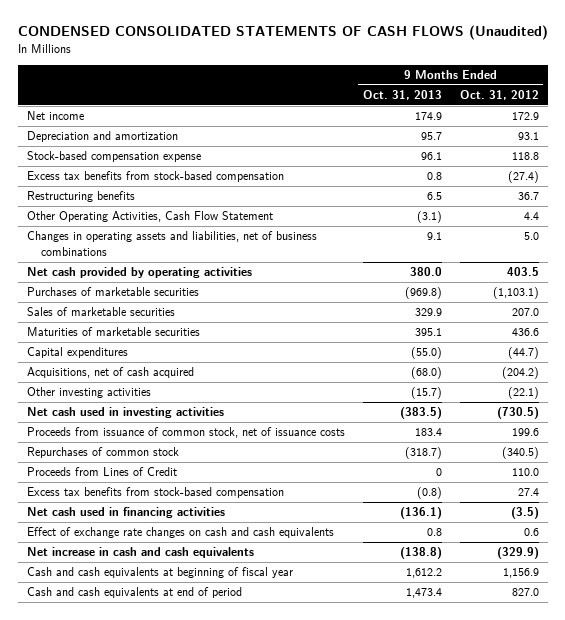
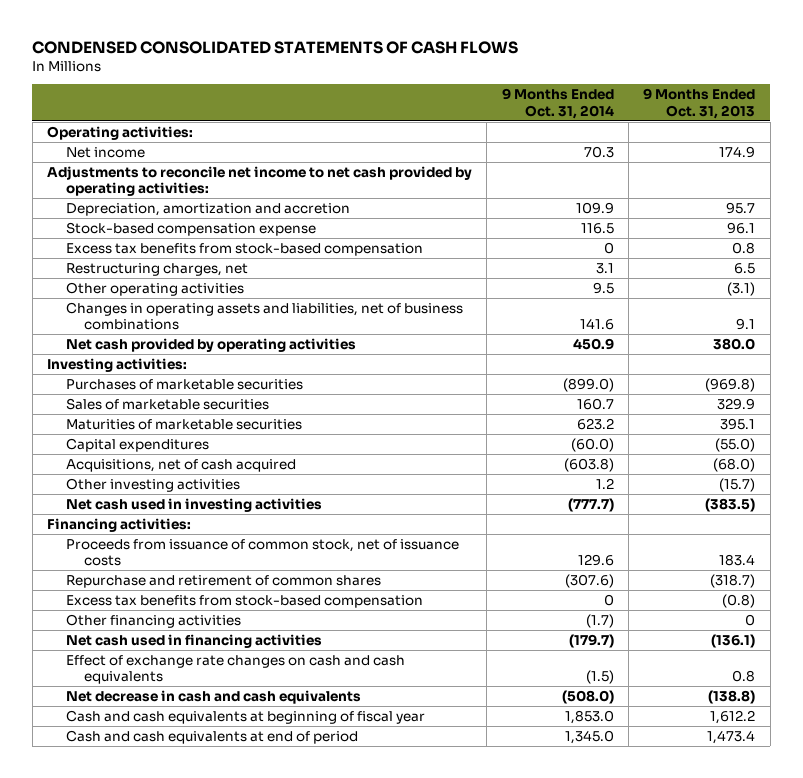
[17,25,548,41] CONDENSED CONSOLIDATED STATEMENTS OF CASH FLOWS (Unaudited) -> [32,40,519,54] CONDENSED CONSOLIDATED STATEMENTS OF CASH FLOWS
[459,90,539,101] Oct. 31, 2012 -> none
none -> [501,88,614,119] 9 Months Ended Oct. 31, 2014
none -> [47,125,194,140] Operating activities:
none -> [47,165,473,197] Adjustments to reconcile net income to net cash provided by operating activities:
[26,131,178,143] Depreciation and amortization -> [65,202,350,216] Depreciation, amortization and accretion
[26,191,135,203] Restructuring benefits -> [65,262,248,276] Restructuring charges, net
[26,211,273,223] Other Operating Activities, Cash Flow Statement -> [65,281,244,296] Other operating activities
none -> [47,357,188,372] Investing activities:
none -> [47,517,192,532] Financing activities:
[26,467,177,477] Proceeds from Lines of Credit -> none
[26,447,179,459] Repurchases of common stock -> [65,574,381,588] Repurchase and retirement of common shares
none -> [65,613,241,628] Other financing activities
[26,547,254,559] Net increase in cash and cash equivalents -> [65,689,361,704] Net decrease in cash and cash equivalents

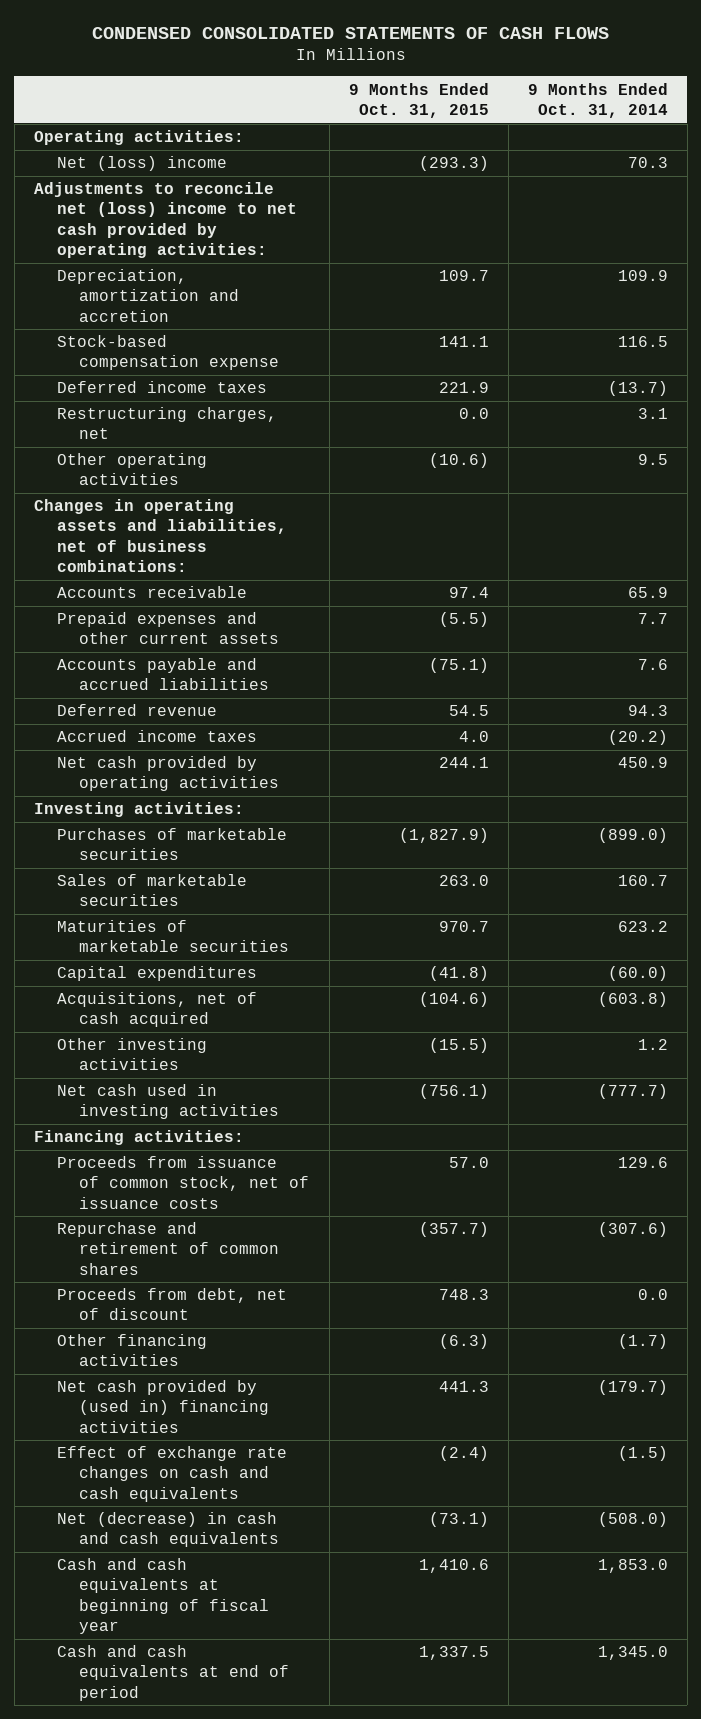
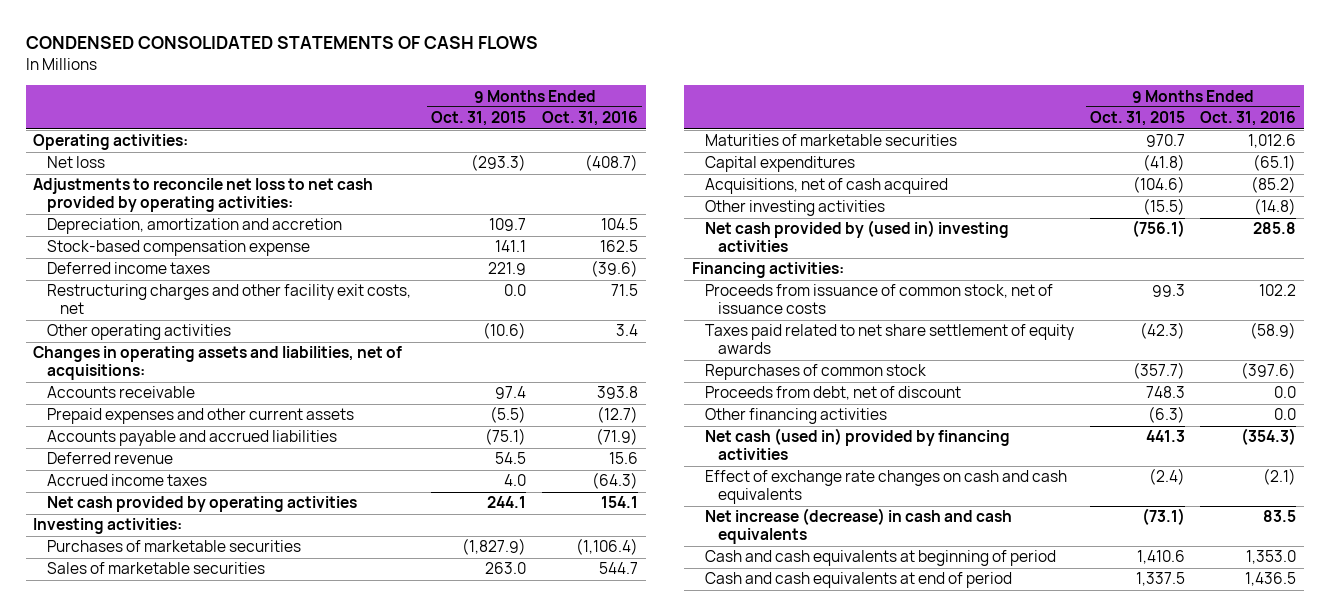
[527,82,668,118] 9 Months Ended Oct. 31, 2014 -> none
none -> [541,111,638,127] Oct. 31, 2016
[56,156,227,172] Net (loss) income -> [46,156,105,169] Net loss
[33,182,297,258] Adjustments to reconcile net (loss) income to net cash provided by operating activities: -> [33,178,374,213] Adjustments to reconcile net loss to net cash provided by operating activities:
[56,407,277,440] Restructuring charges, net -> [46,284,411,315] Restructuring charges and other facility exit costs, net
[33,499,287,572] Changes in operating assets and liabilities, net of business combinations: -> [33,346,403,381] Changes in operating assets and liabilities, net of acquisitions:
[56,1084,280,1120] Net cash used in investing activities -> [705,220,1010,253] Net cash provided by (used in) investing activities
[448,1157,489,1169] 57.0 -> [1151,284,1185,298] 99.3
none -> [705,324,1075,355] Taxes paid related to net share settlement of equity awards
[56,1222,280,1275] Repurchase and retirement of common shares -> [705,364,927,381] Repurchases of common stock
[56,1380,270,1433] Net cash provided by (used in) financing activities -> [705,428,1011,461] Net cash (used in) provided by financing activities
[56,1512,280,1548] Net (decrease) in cash and cash equivalents -> [705,508,1013,545] Net increase (decrease) in cash and cash equivalents
[56,1558,270,1634] Cash and cash equivalents at beginning of fiscal year -> [705,550,1057,567] Cash and cash equivalents at beginning of period

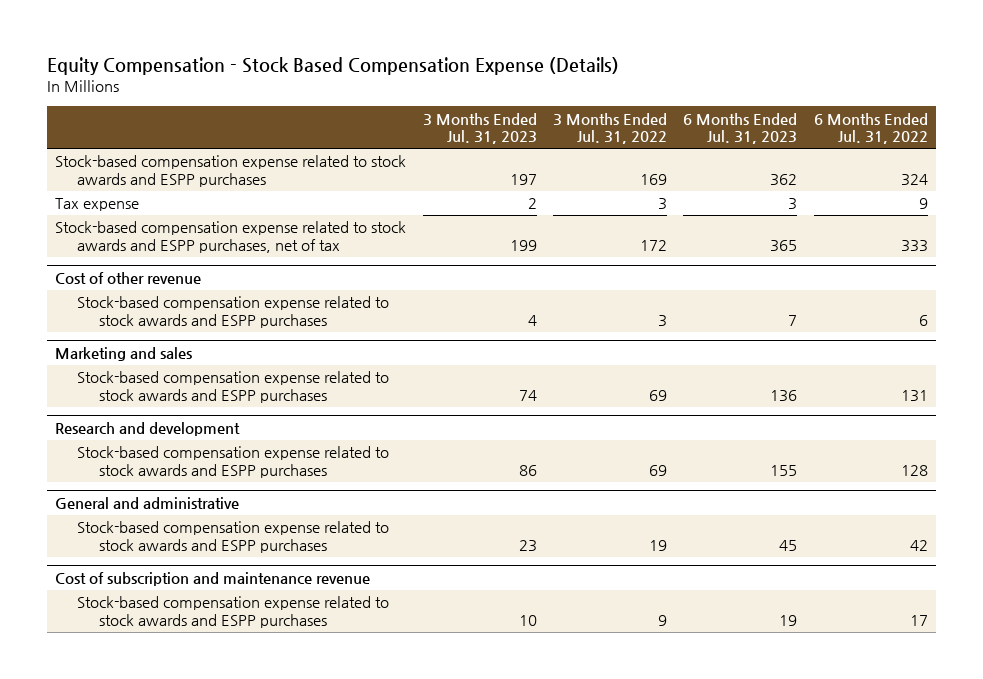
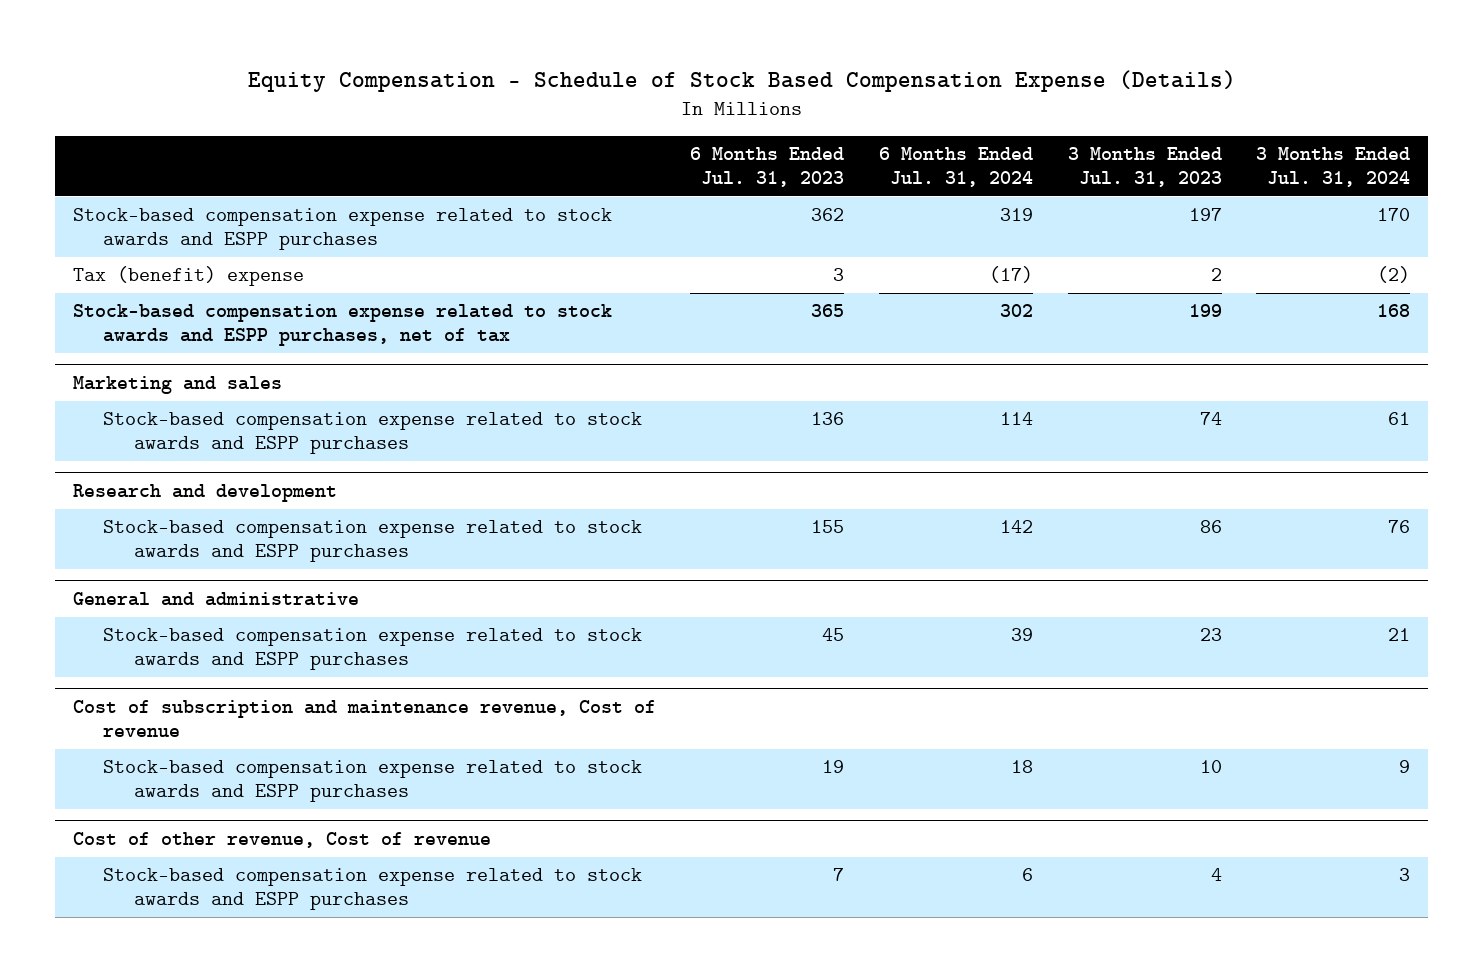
[47,56,620,75] Equity Compensation - Stock Based Compensation Expense (Details) -> [247,70,1236,93] Equity Compensation - Schedule of Stock Based Compensation Expense (Details)
[552,112,667,145] 3 Months Ended Jul. 31, 2022 -> none
[813,112,928,145] 6 Months Ended Jul. 31, 2022 -> none
none -> [879,147,1034,187] 6 Months Ended Jul. 31, 2024
none -> [1256,147,1411,187] 3 Months Ended Jul. 31, 2024
[55,198,140,212] Tax expense -> [72,266,304,287] Tax (benefit) expense
[55,272,202,285] Cost of other revenue -> none
[76,296,389,329] Stock-based compensation expense related to stock awards and ESPP purchases -> none
[55,572,371,587] Cost of subscription and maintenance revenue -> [72,700,656,737] Cost of subscription and maintenance revenue, Cost of revenue
none -> [72,832,491,849] Cost of other revenue, Cost of revenue
none -> [103,868,643,911] Stock-based compensation expense related to stock awards and ESPP purchases

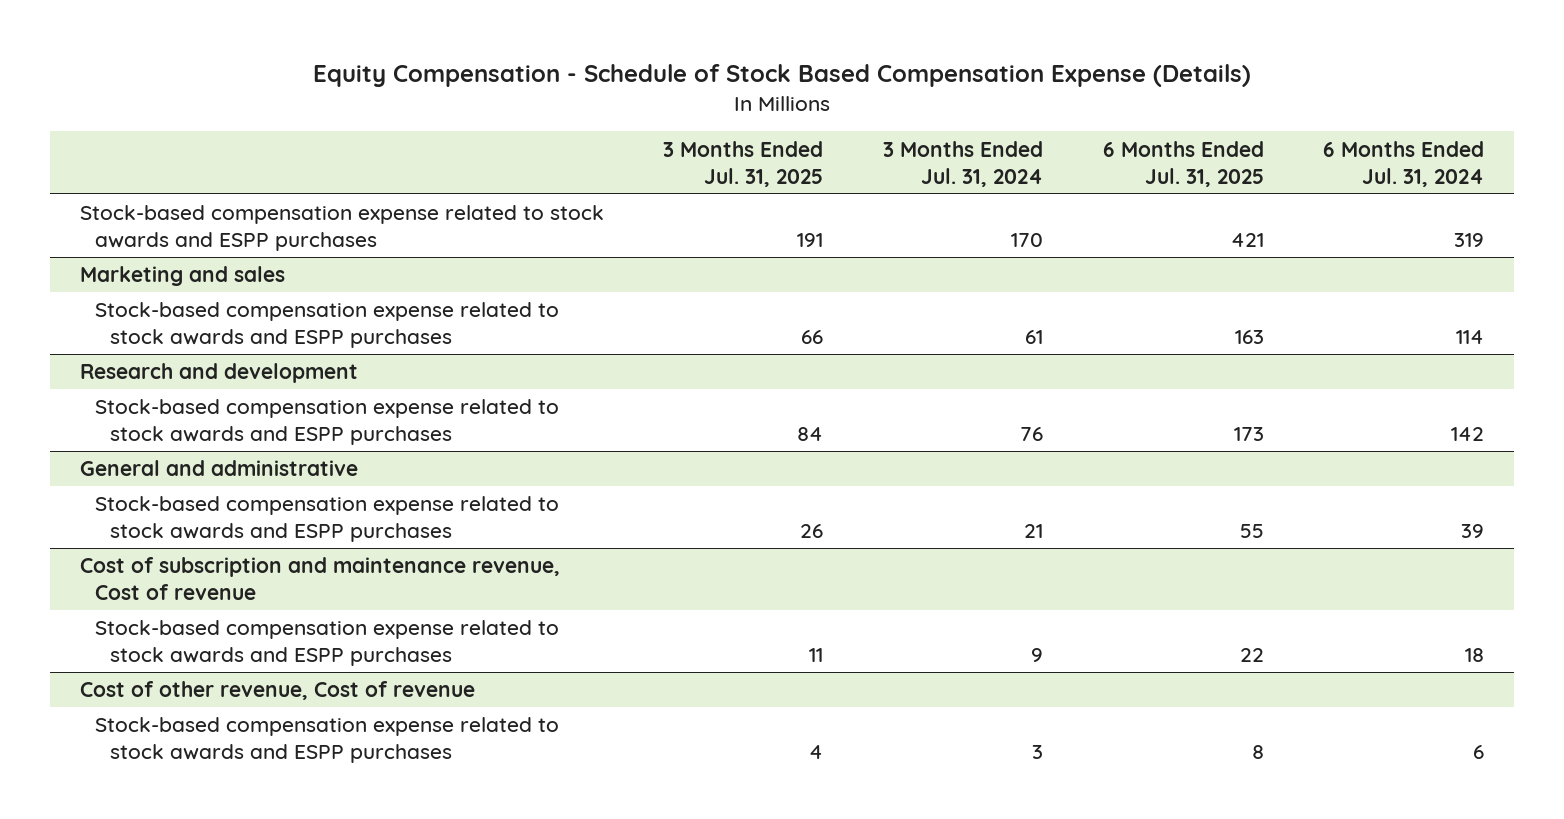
[690,147,845,187] 6 Months Ended Jul. 31, 2023 -> none
[1067,147,1222,187] 3 Months Ended Jul. 31, 2023 -> none
none -> [663,140,824,187] 3 Months Ended Jul. 31, 2025
none -> [1102,140,1264,187] 6 Months Ended Jul. 31, 2025
[72,266,304,287] Tax (benefit) expense -> none
[72,304,612,347] Stock-based compensation expense related to stock awards and ESPP purchases, net of tax -> none

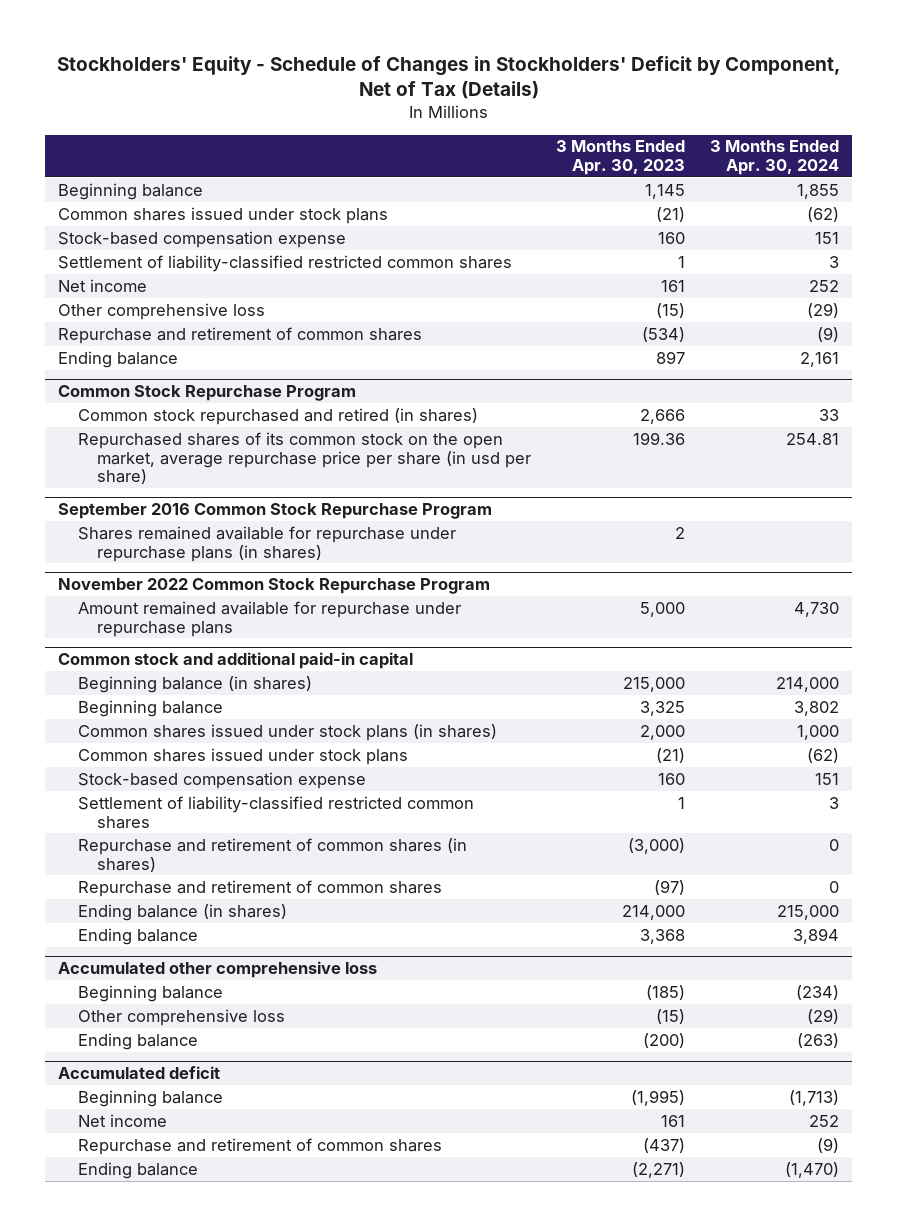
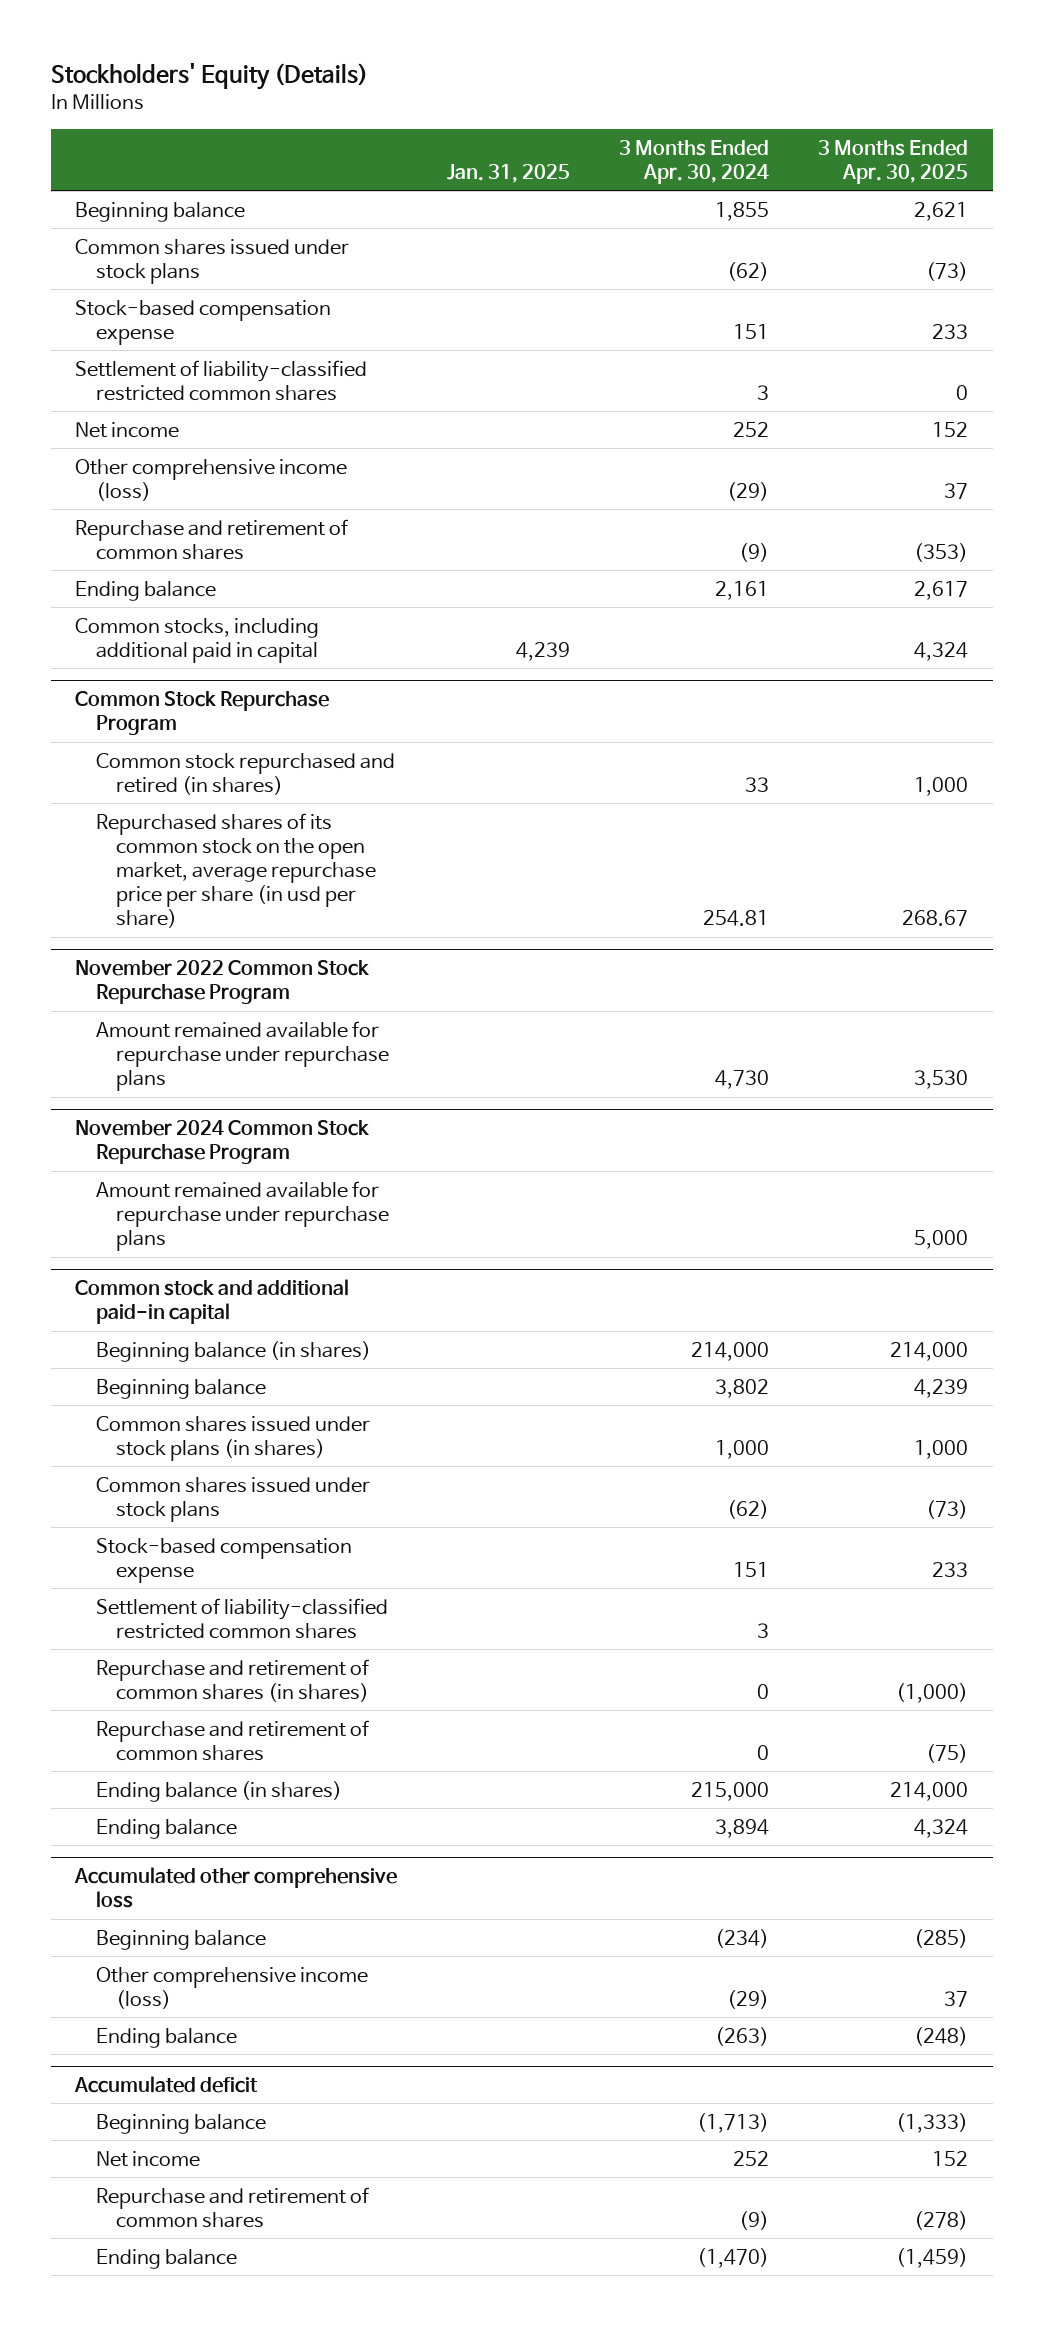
[56,55,840,100] Stockholders' Equity - Schedule of Changes in Stockholders' Deficit by Component, Net of Tax (Details) -> [50,62,368,90] Stockholders' Equity (Details)
[556,140,686,176] 3 Months Ended Apr. 30, 2023 -> none
none -> [446,163,570,183] Jan. 31, 2025
none -> [817,139,968,184] 3 Months Ended Apr. 30, 2025
[57,302,265,320] Other comprehensive loss -> [75,458,348,501] Other comprehensive income (loss)
none -> [75,617,320,663] Common stocks, including additional paid in capital
[57,503,492,520] September 2016 Common Stock Repurchase Program -> none
[77,525,456,562] Shares remained available for repurchase under repurchase plans (in shares) -> none
none -> [75,1119,370,1165] November 2024 Common Stock Repurchase Program
none -> [95,1180,390,1252] Amount remained available for repurchase under repurchase plans
[77,1008,285,1026] Other comprehensive loss -> [95,1966,368,2009] Other comprehensive income (loss)

